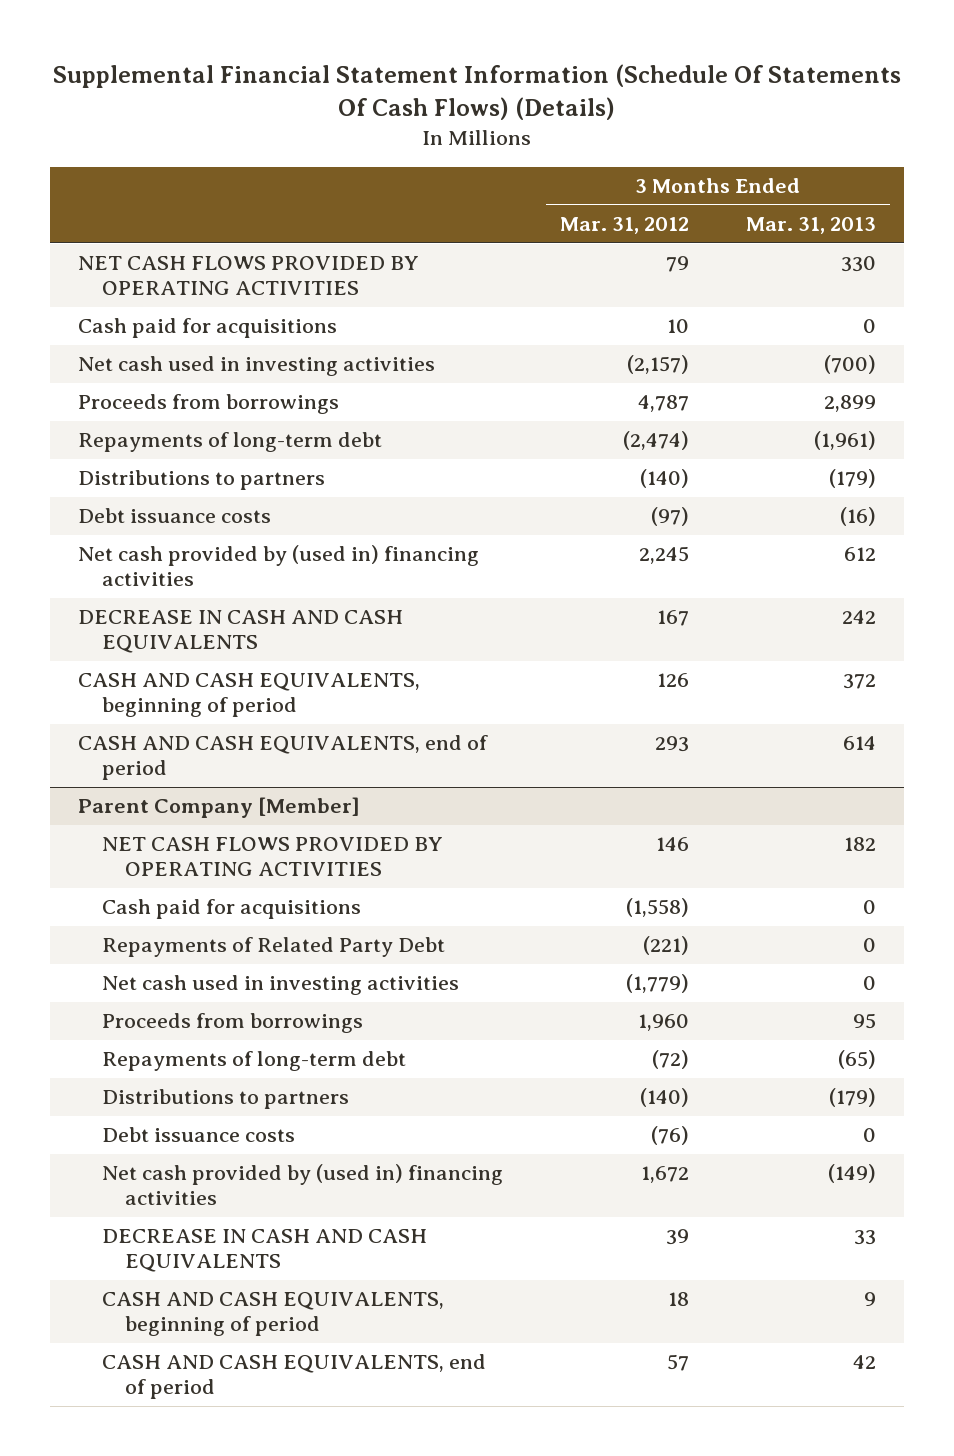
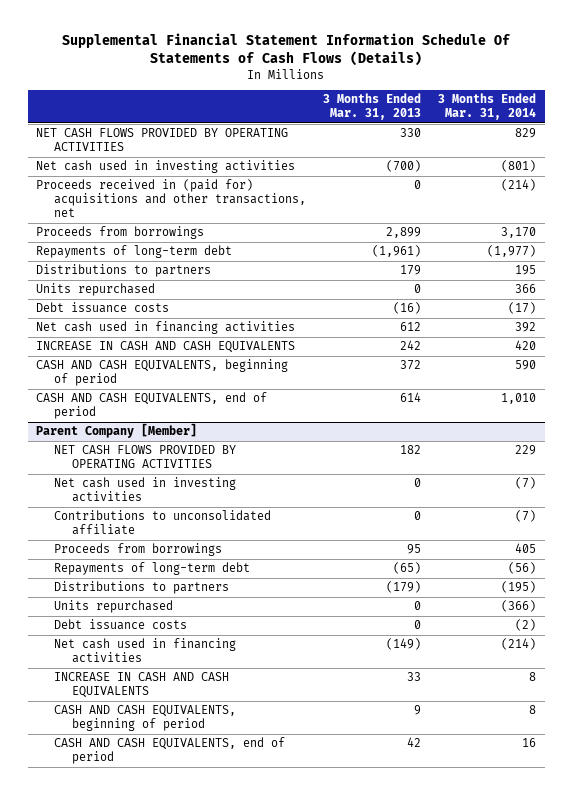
[53,64,902,121] Supplemental Financial Statement Information (Schedule Of Statements Of Cash Flows) (Details) -> [62,33,511,67] Supplemental Financial Statement Information Schedule Of Statements of Cash Flows (Details)
[559,217,689,235] Mar. 31, 2012 -> none
none -> [438,93,537,121] 3 Months Ended Mar. 31, 2014
[78,318,338,339] Cash paid for acquisitions -> none
none -> [36,179,307,218] Proceeds received in (paid for) acquisitions and other transactions, net
[828,469,876,489] (179) -> [400,265,422,276] 179
none -> [36,283,156,297] Units repurchased
[78,545,480,587] Net cash provided by (used in) financing activities -> [36,321,296,335] Net cash used in financing activities
[78,610,404,654] DECREASE IN CASH AND CASH EQUIVALENTS -> [36,341,296,354] INCREASE IN CASH AND CASH EQUIVALENTS
[101,899,361,920] Cash paid for acquisitions -> none
[101,937,445,958] Repayments of Related Party Debt -> none
none -> [54,510,272,536] Contributions to unconsolidated affiliate
none -> [54,600,174,614] Units repurchased
[101,1164,503,1206] Net cash provided by (used in) financing activities -> [54,638,237,664] Net cash used in financing activities
[101,1229,427,1273] DECREASE IN CASH AND CASH EQUIVALENTS -> [54,672,230,699] INCREASE IN CASH AND CASH EQUIVALENTS

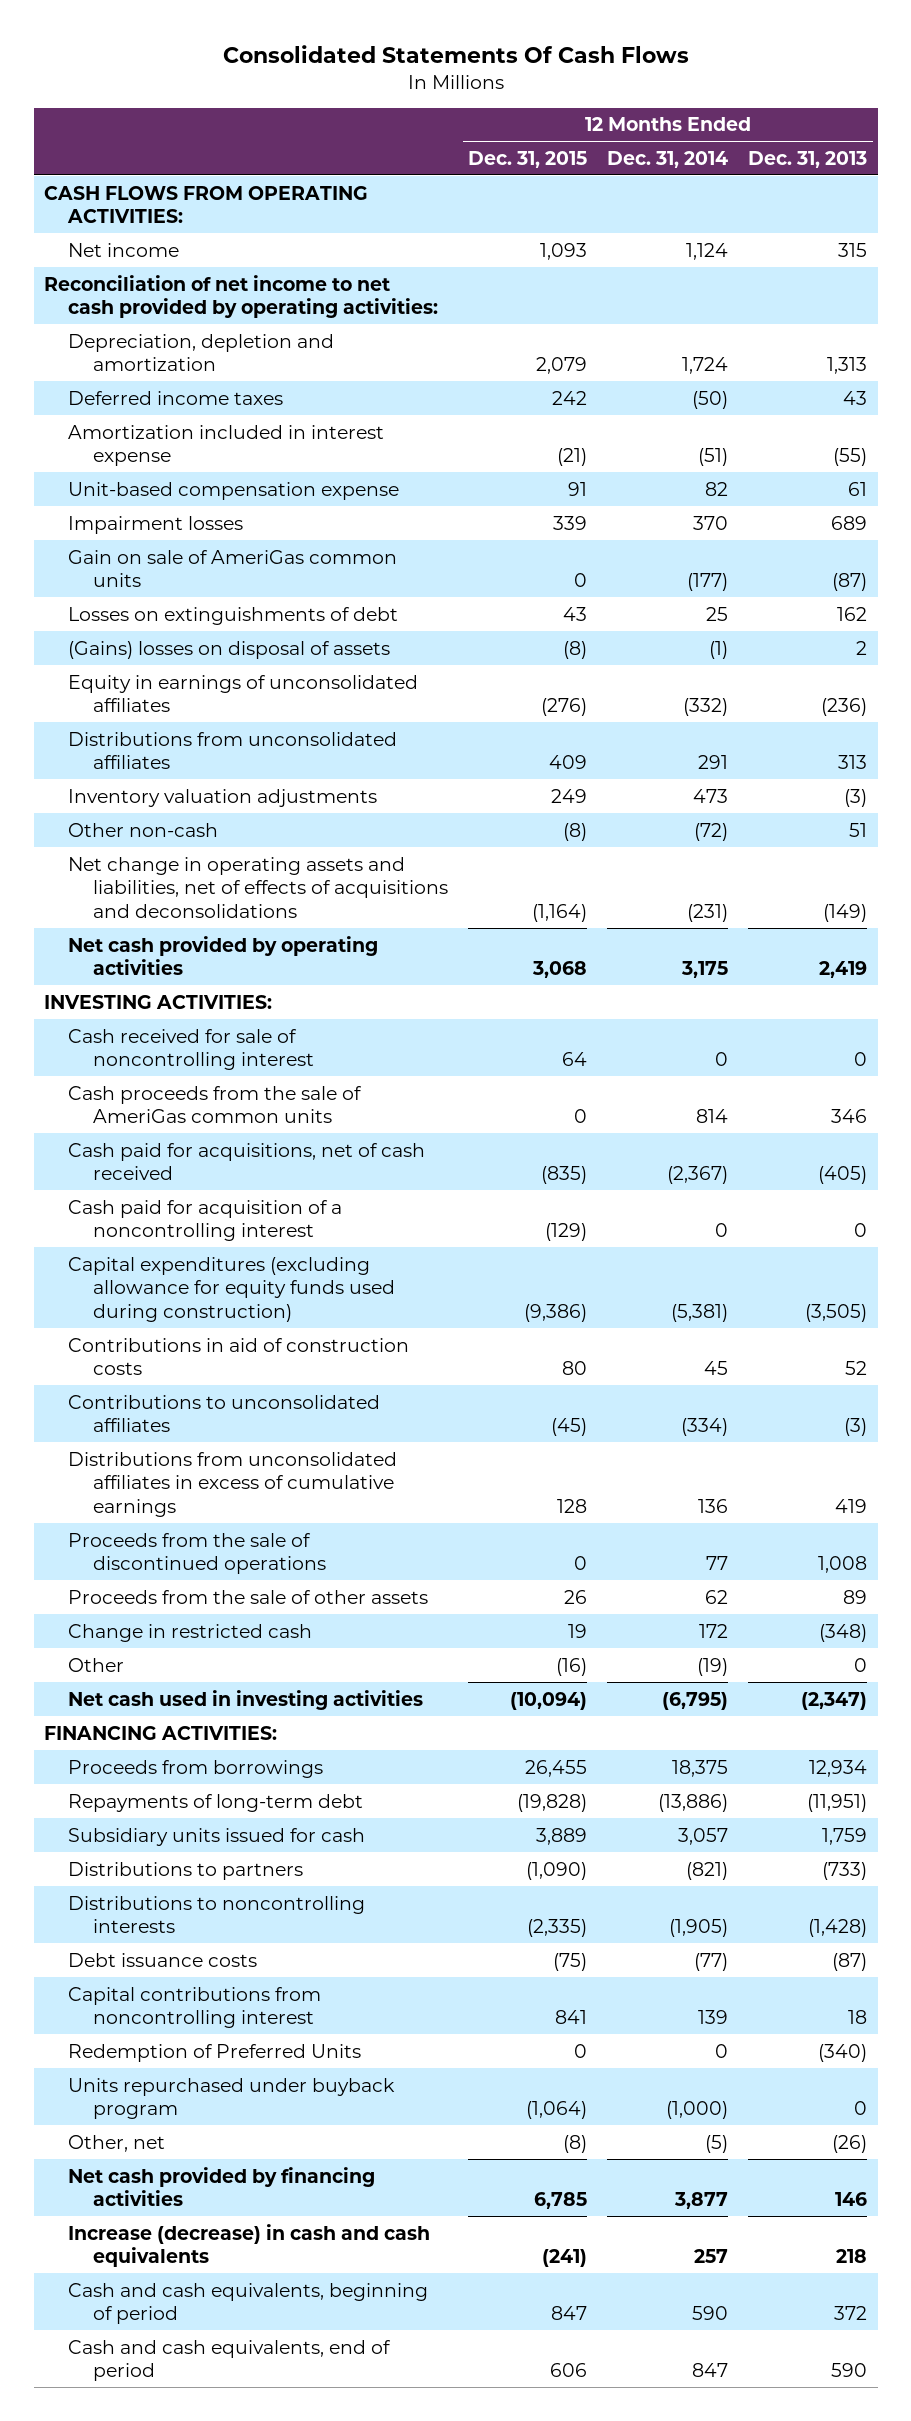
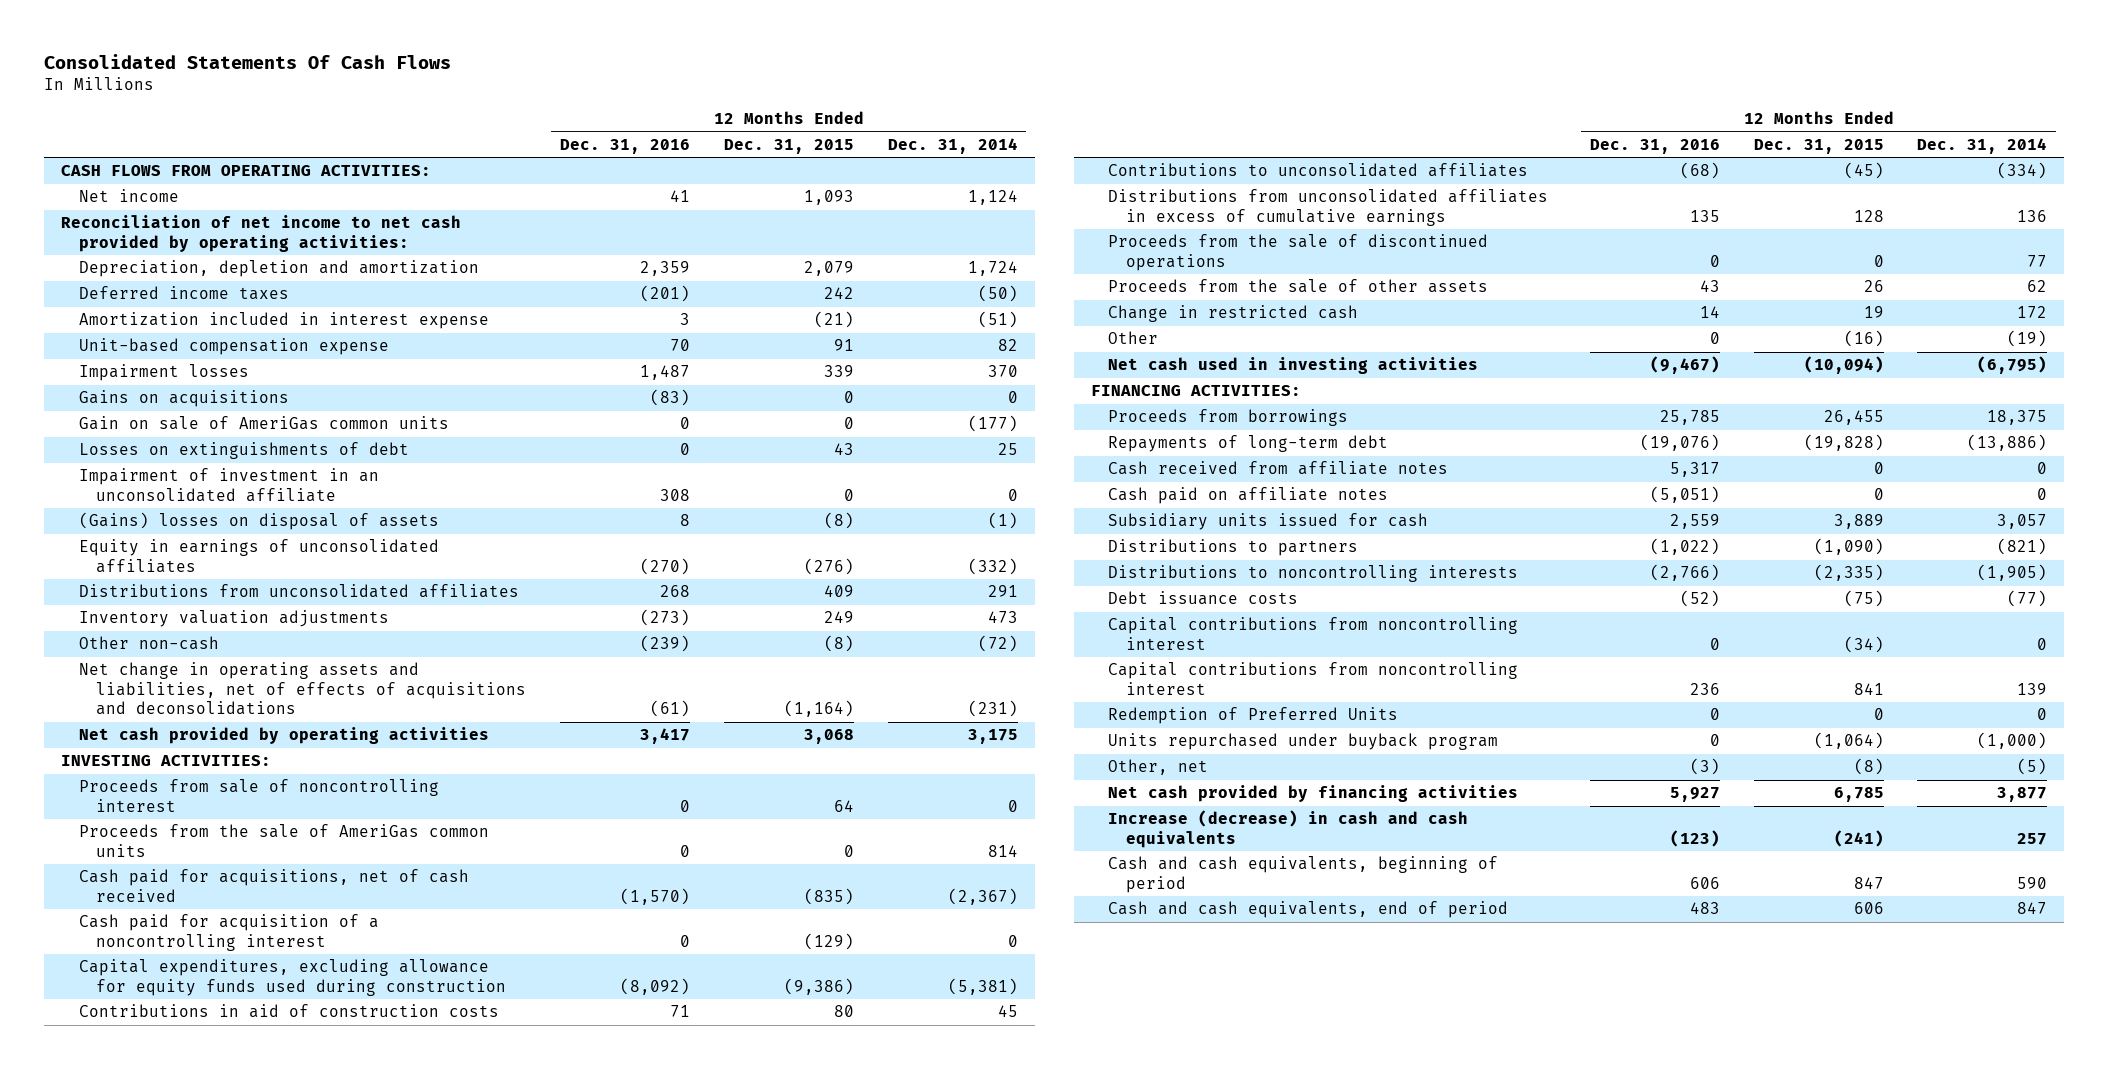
[748,150,868,168] Dec. 31, 2013 -> none
none -> [559,138,690,154] Dec. 31, 2016
none -> [78,390,289,408] Gains on acquisitions
none -> [78,468,379,502] Impairment of investment in an unconsolidated affiliate
[68,1028,314,1071] Cash received for sale of noncontrolling interest -> [78,779,439,812] Proceeds from sale of noncontrolling interest
[68,1085,363,1124] Cash proceeds from the sale of AmeriGas common units -> [78,824,489,857] Proceeds from the sale of AmeriGas common units
[68,1256,395,1322] Capital expenditures (excluding allowance for equity funds used during construction) -> [78,959,507,996] Capital expenditures, excluding allowance for equity funds used during construction
none -> [1108,461,1449,476] Cash received from affiliate notes
none -> [1108,487,1389,505] Cash paid on affiliate notes
none -> [1108,617,1519,650] Capital contributions from noncontrolling interest

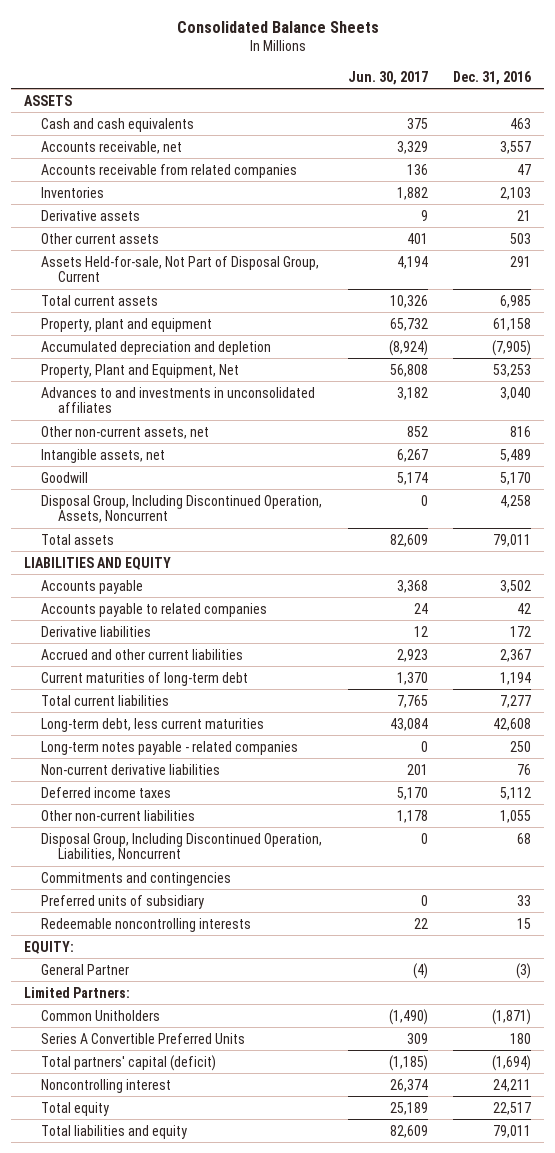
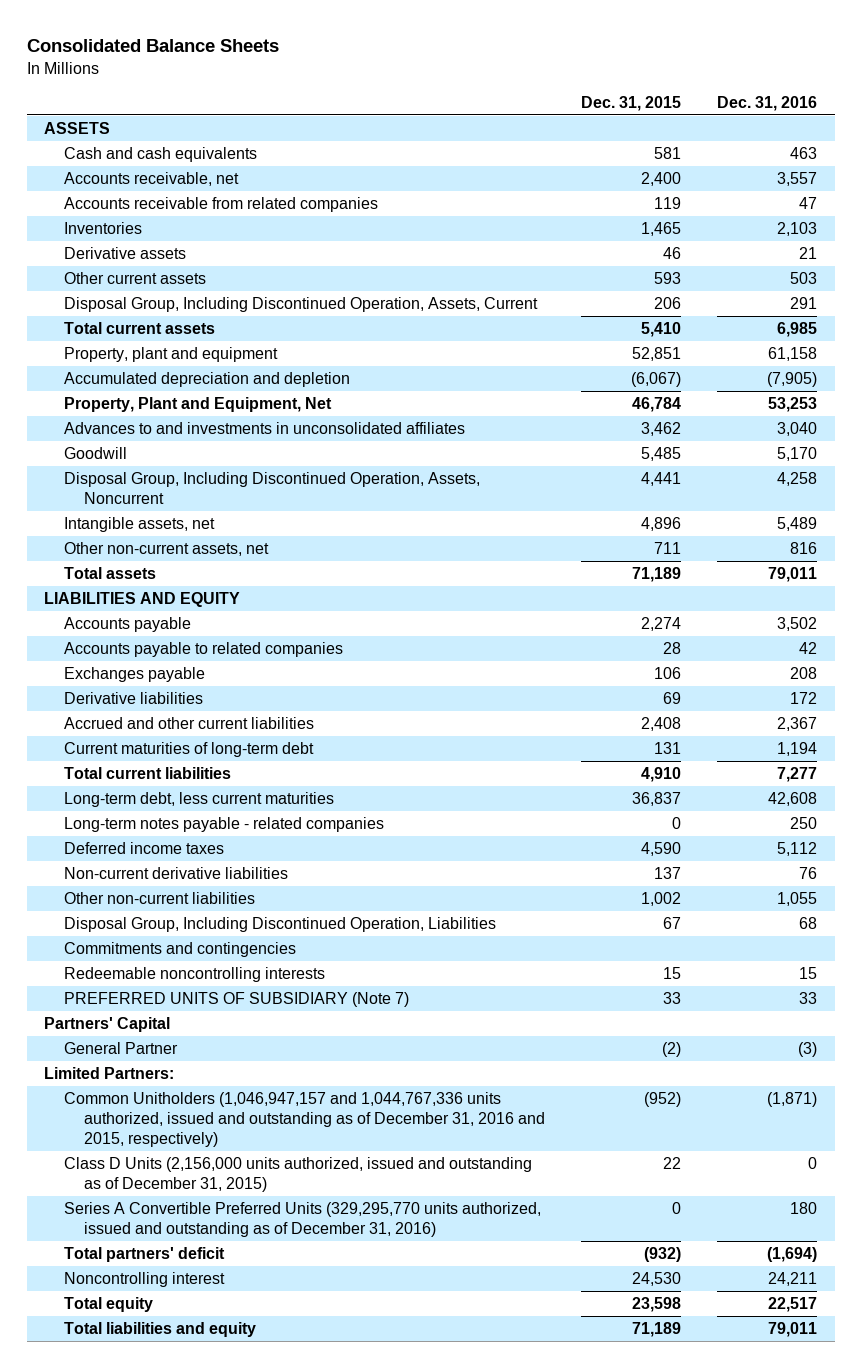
[347,70,428,85] Jun. 30, 2017 -> none
none -> [581,96,682,112] Dec. 31, 2015
[40,255,319,283] Assets Held-for-sale, Not Part of Disposal Group, Current -> [64,297,539,313] Disposal Group, Including Discontinued Operation, Assets, Current
[40,448,165,463] Intangible assets, net -> [64,517,216,533] Intangible assets, net
[40,425,209,439] Other non-current assets, net -> [64,542,270,557] Other non-current assets, net
none -> [64,667,206,683] Exchanges payable
[40,763,220,775] Non-current derivative liabilities -> [64,867,289,880] Non-current derivative liabilities
[40,832,322,862] Disposal Group, Including Discontinued Operation, Liabilities, Noncurrent -> [64,917,497,933] Disposal Group, Including Discontinued Operation, Liabilities
[40,894,204,909] Preferred units of subsidiary -> none
[24,940,75,954] EQUITY: -> none
none -> [64,992,410,1008] PREFERRED UNITS OF SUBSIDIARY (Note 7)
none -> [44,1017,171,1033] Partners' Capital
[40,1009,160,1021] Common Unitholders -> [64,1092,546,1148] Common Unitholders (1,046,947,157 and 1,044,767,336 units authorized, issued and outstanding as of December 31, 2016 and 2015, respectively)
none -> [64,1157,533,1193] Class D Units (2,156,000 units authorized, issued and outstanding as of December 31, 2015)
[40,1032,245,1044] Series A Convertible Preferred Units -> [64,1202,542,1238] Series A Convertible Preferred Units (329,295,770 units authorized, issued and outstanding as of December 31, 2016)
[40,1054,216,1071] Total partners' capital (deficit) -> [64,1247,226,1263] Total partners' deficit

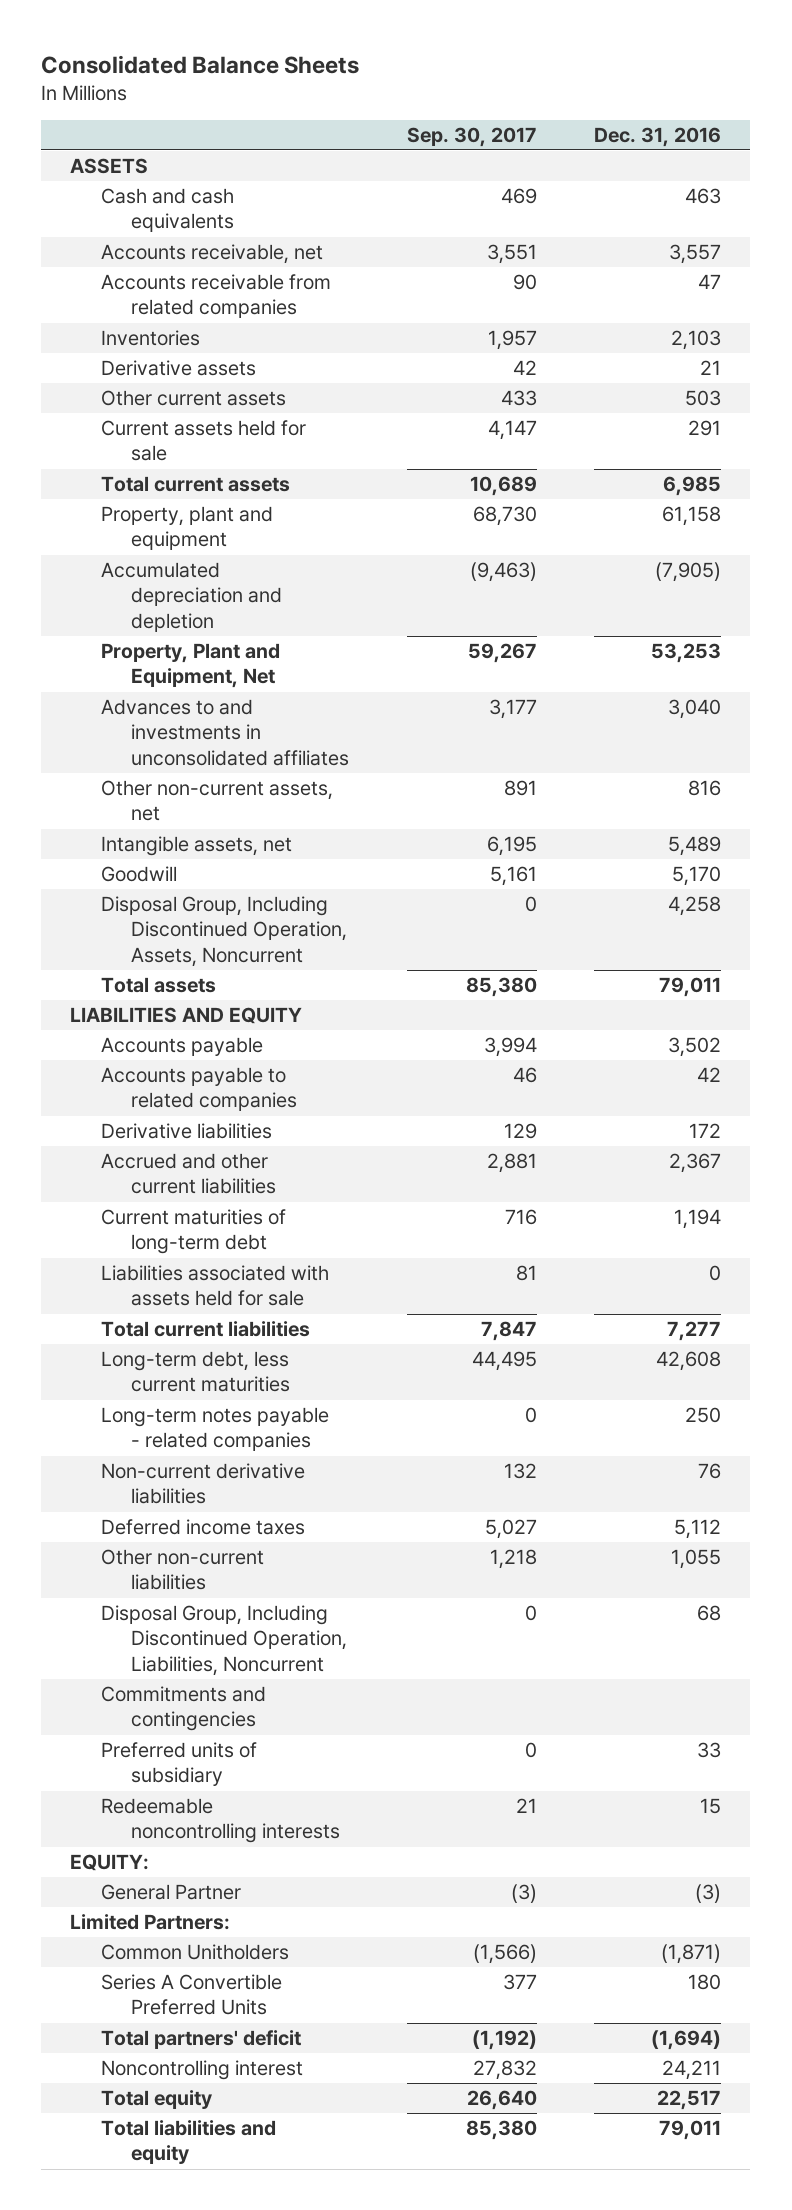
[581,96,682,112] Dec. 31, 2015 -> none
none -> [406,126,537,147] Sep. 30, 2017
[64,297,539,313] Disposal Group, Including Discontinued Operation, Assets, Current -> [100,420,306,462] Current assets held for sale
[64,542,270,557] Other non-current assets, net -> [100,780,333,822] Other non-current assets, net
[64,517,216,533] Intangible assets, net -> [100,836,292,857] Intangible assets, net
[64,667,206,683] Exchanges payable -> none
none -> [100,1265,329,1307] Liabilities associated with assets held for sale
[64,842,225,855] Deferred income taxes -> [100,1519,305,1536] Deferred income taxes
[64,917,497,933] Disposal Group, Including Discontinued Operation, Liabilities -> [100,1605,347,1676] Disposal Group, Including Discontinued Operation, Liabilities, Noncurrent
none -> [100,1742,257,1787] Preferred units of subsidiary
[64,992,410,1008] PREFERRED UNITS OF SUBSIDIARY (Note 7) -> none
[44,1017,171,1033] Partners' Capital -> none
none -> [70,1854,150,1872] EQUITY:
[64,1157,533,1193] Class D Units (2,156,000 units authorized, issued and outstanding as of December 31, 2015) -> none
[64,1092,546,1148] Common Unitholders (1,046,947,157 and 1,044,767,336 units authorized, issued and outstanding as of December 31, 2016 and 2015, respectively) -> [100,1944,289,1961] Common Unitholders
[64,1202,542,1238] Series A Convertible Preferred Units (329,295,770 units authorized, issued and outstanding as of December 31, 2016) -> [100,1974,282,2016] Series A Convertible Preferred Units

